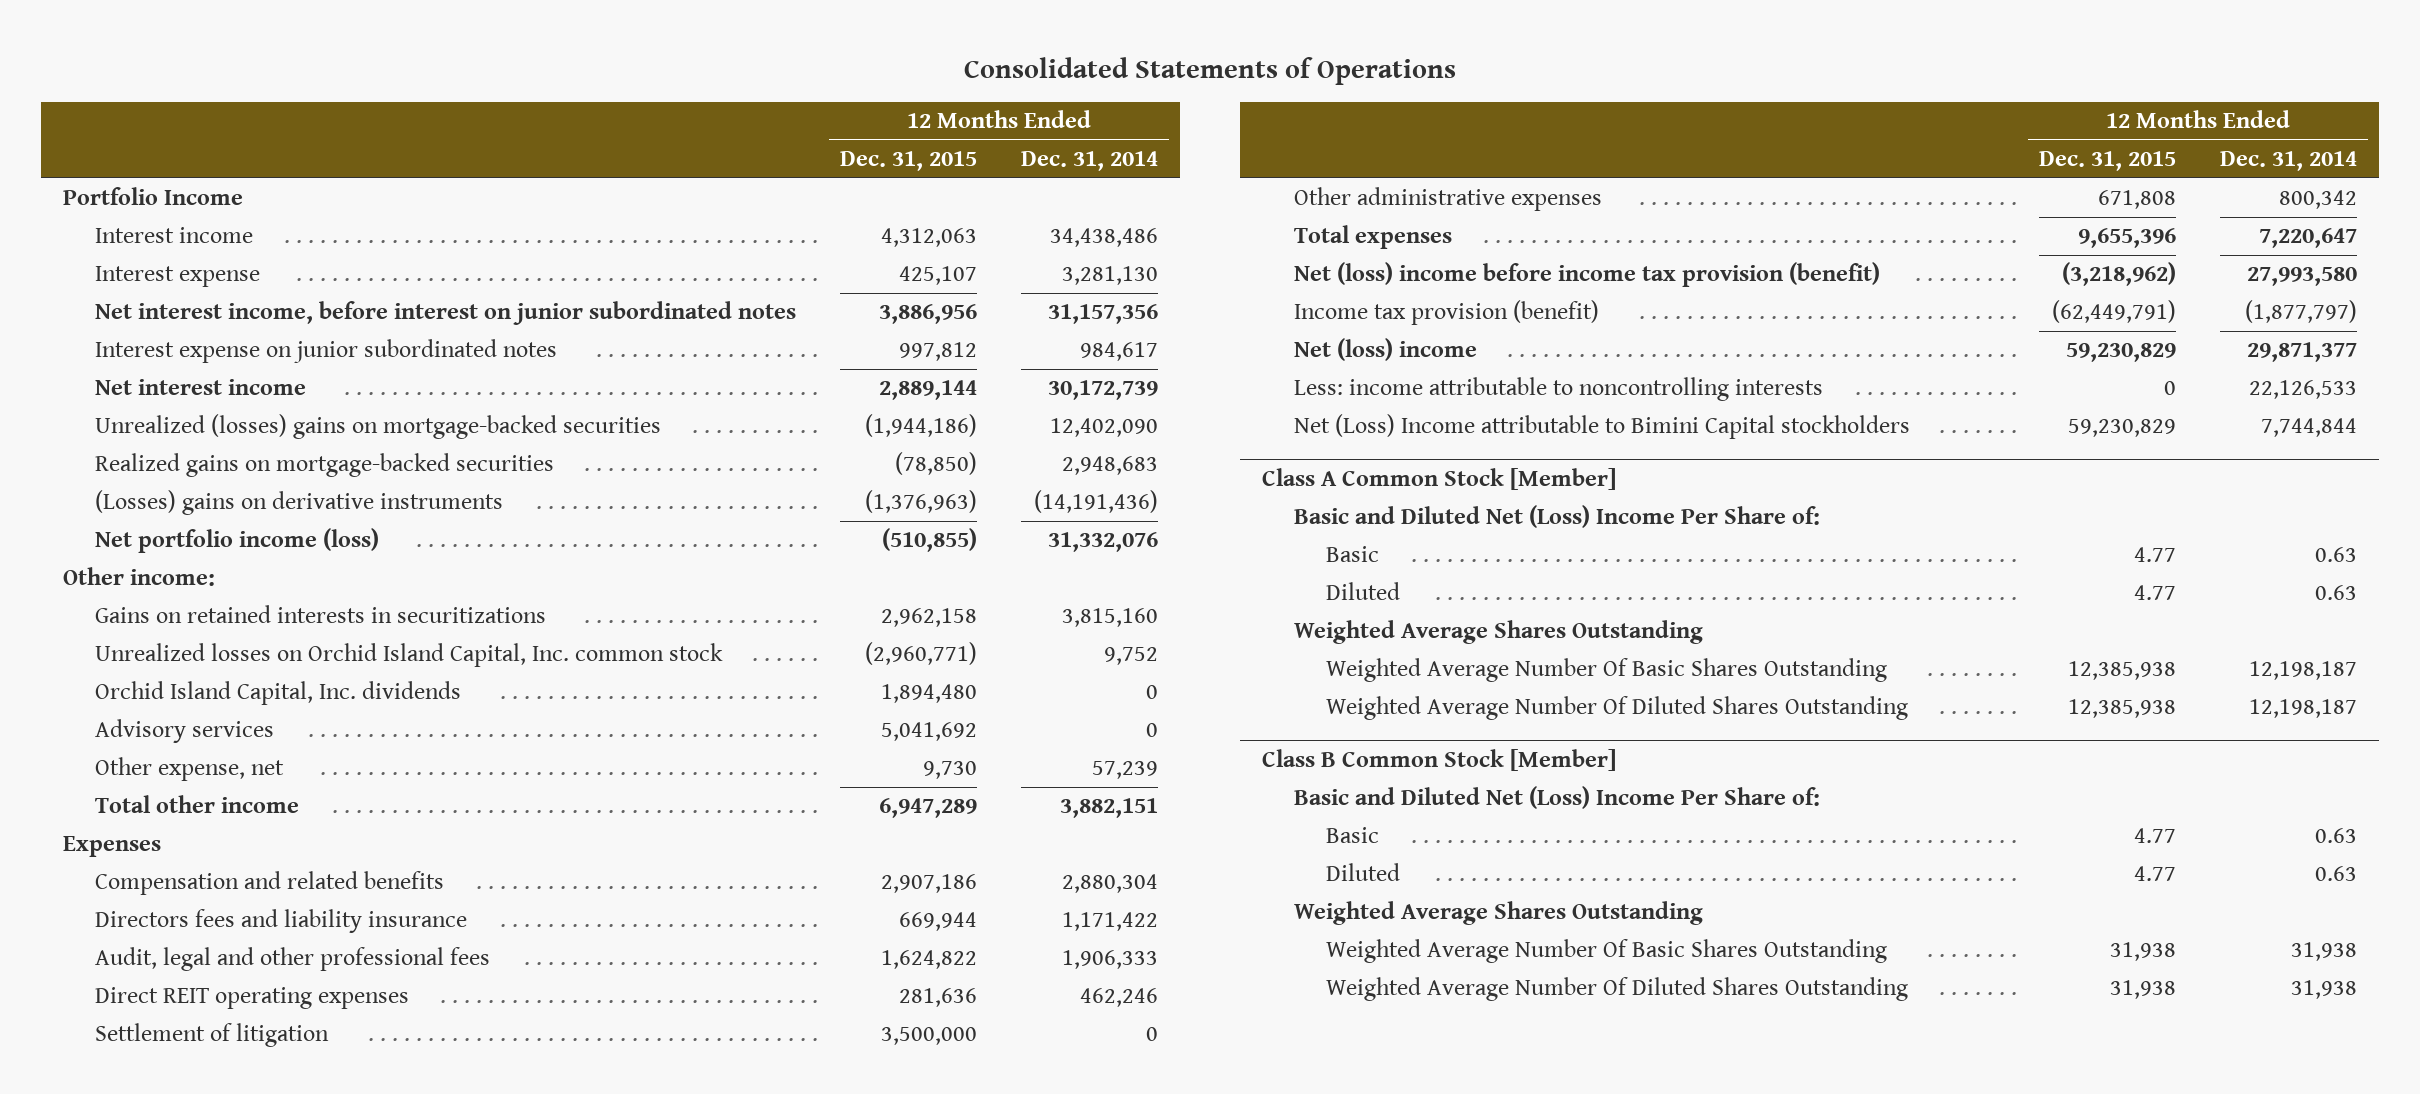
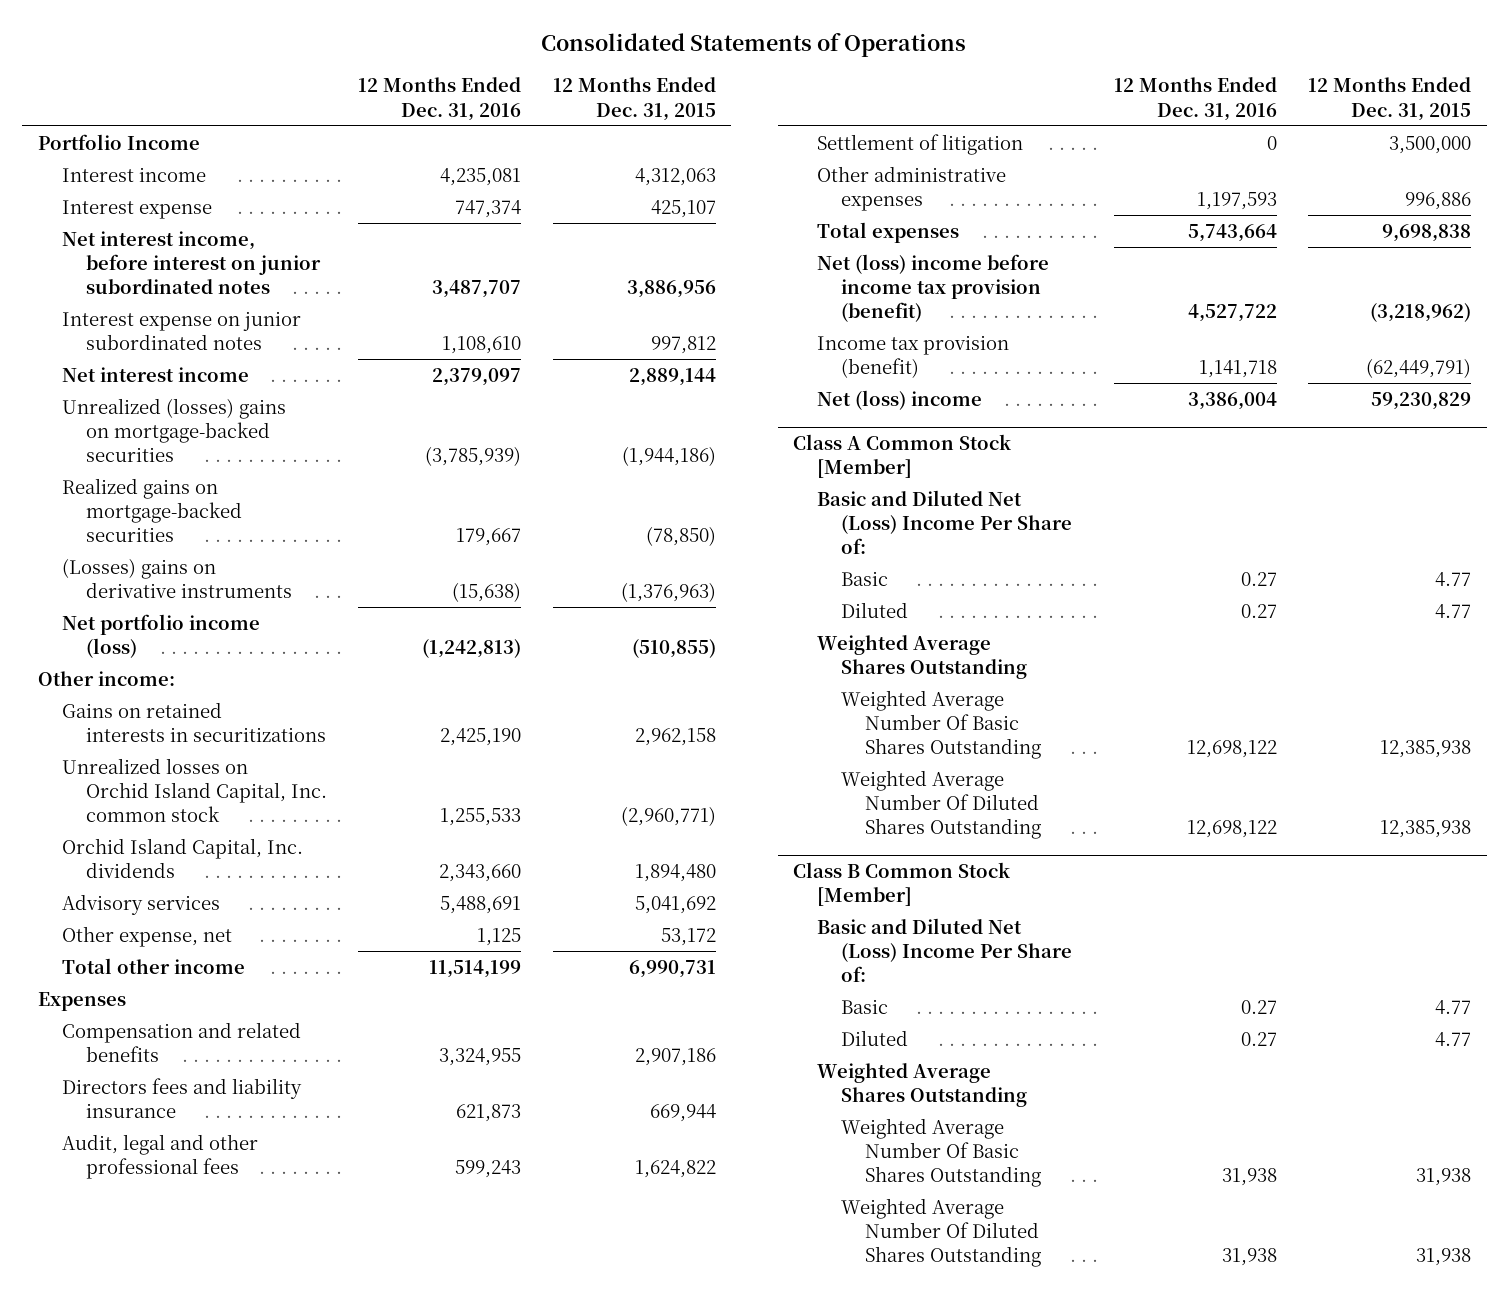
[1021,151,1159,172] Dec. 31, 2014 -> none
none -> [358,77,522,121] 12 Months Ended Dec. 31, 2016
[923,761,978,780] 9,730 -> [660,927,716,946] 53,172
[879,798,978,819] 6,947,289 -> [628,959,716,978] 6,990,731
[95,987,410,1010] Direct REIT operating expenses -> none
[2098,190,2177,210] 671,808 -> [1404,192,1471,211] 996,886
[2078,228,2177,249] 9,655,396 -> [1381,223,1471,242] 9,698,838
[1293,377,1823,402] Less: income attributable to noncontrolling interests -> none
[1293,414,1910,440] Net (Loss) Income attributable to Bimini Capital stockholders -> none

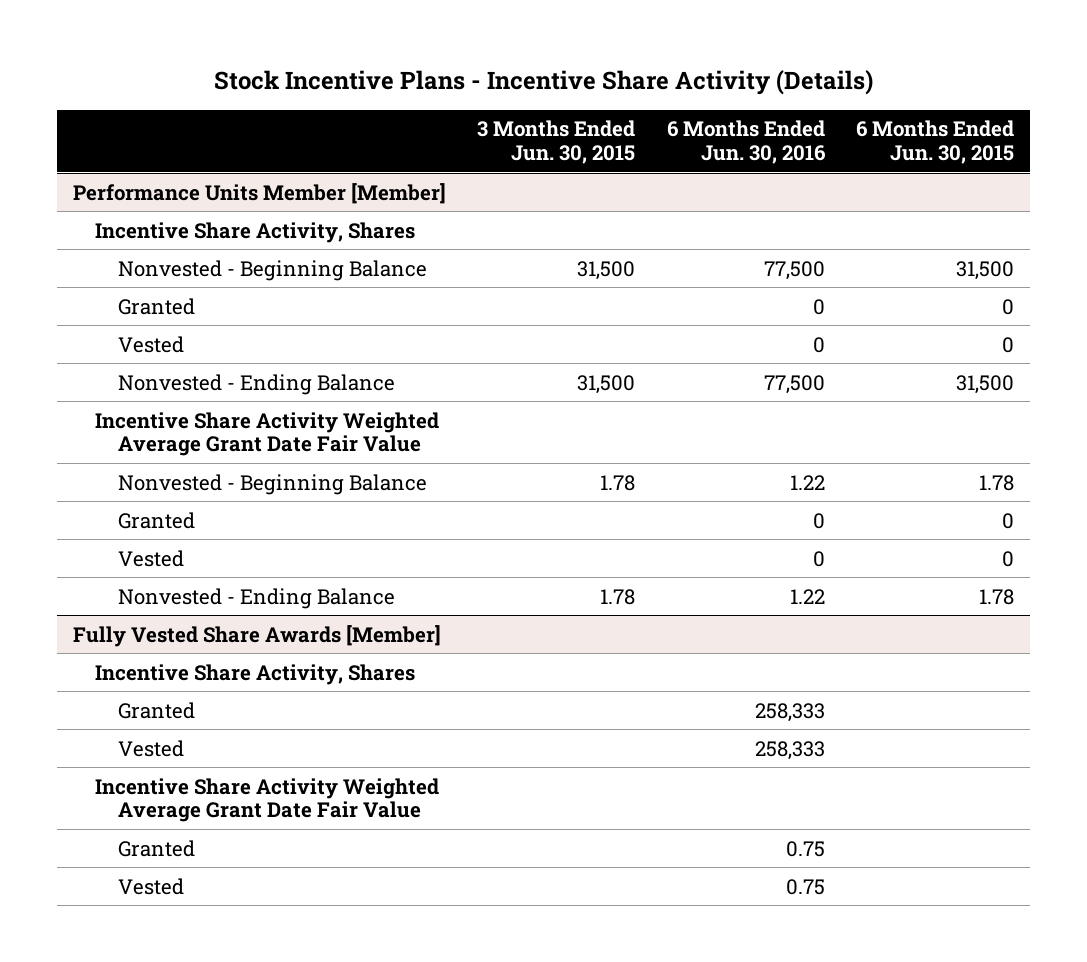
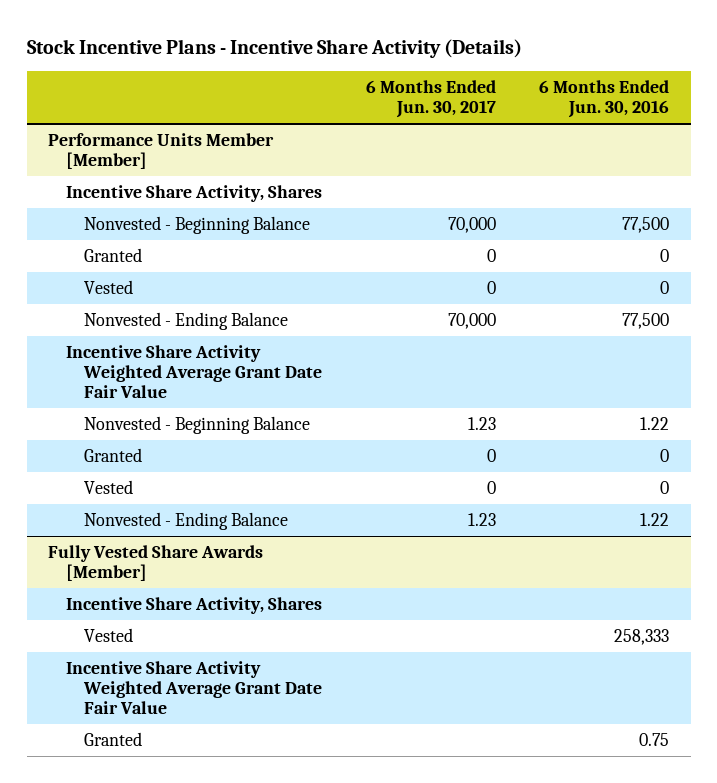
[477,120,636,165] 3 Months Ended Jun. 30, 2015 -> none
[856,120,1015,165] 6 Months Ended Jun. 30, 2015 -> none
none -> [365,80,496,119] 6 Months Ended Jun. 30, 2017
[117,701,195,719] Granted -> none
[117,877,184,895] Vested -> none

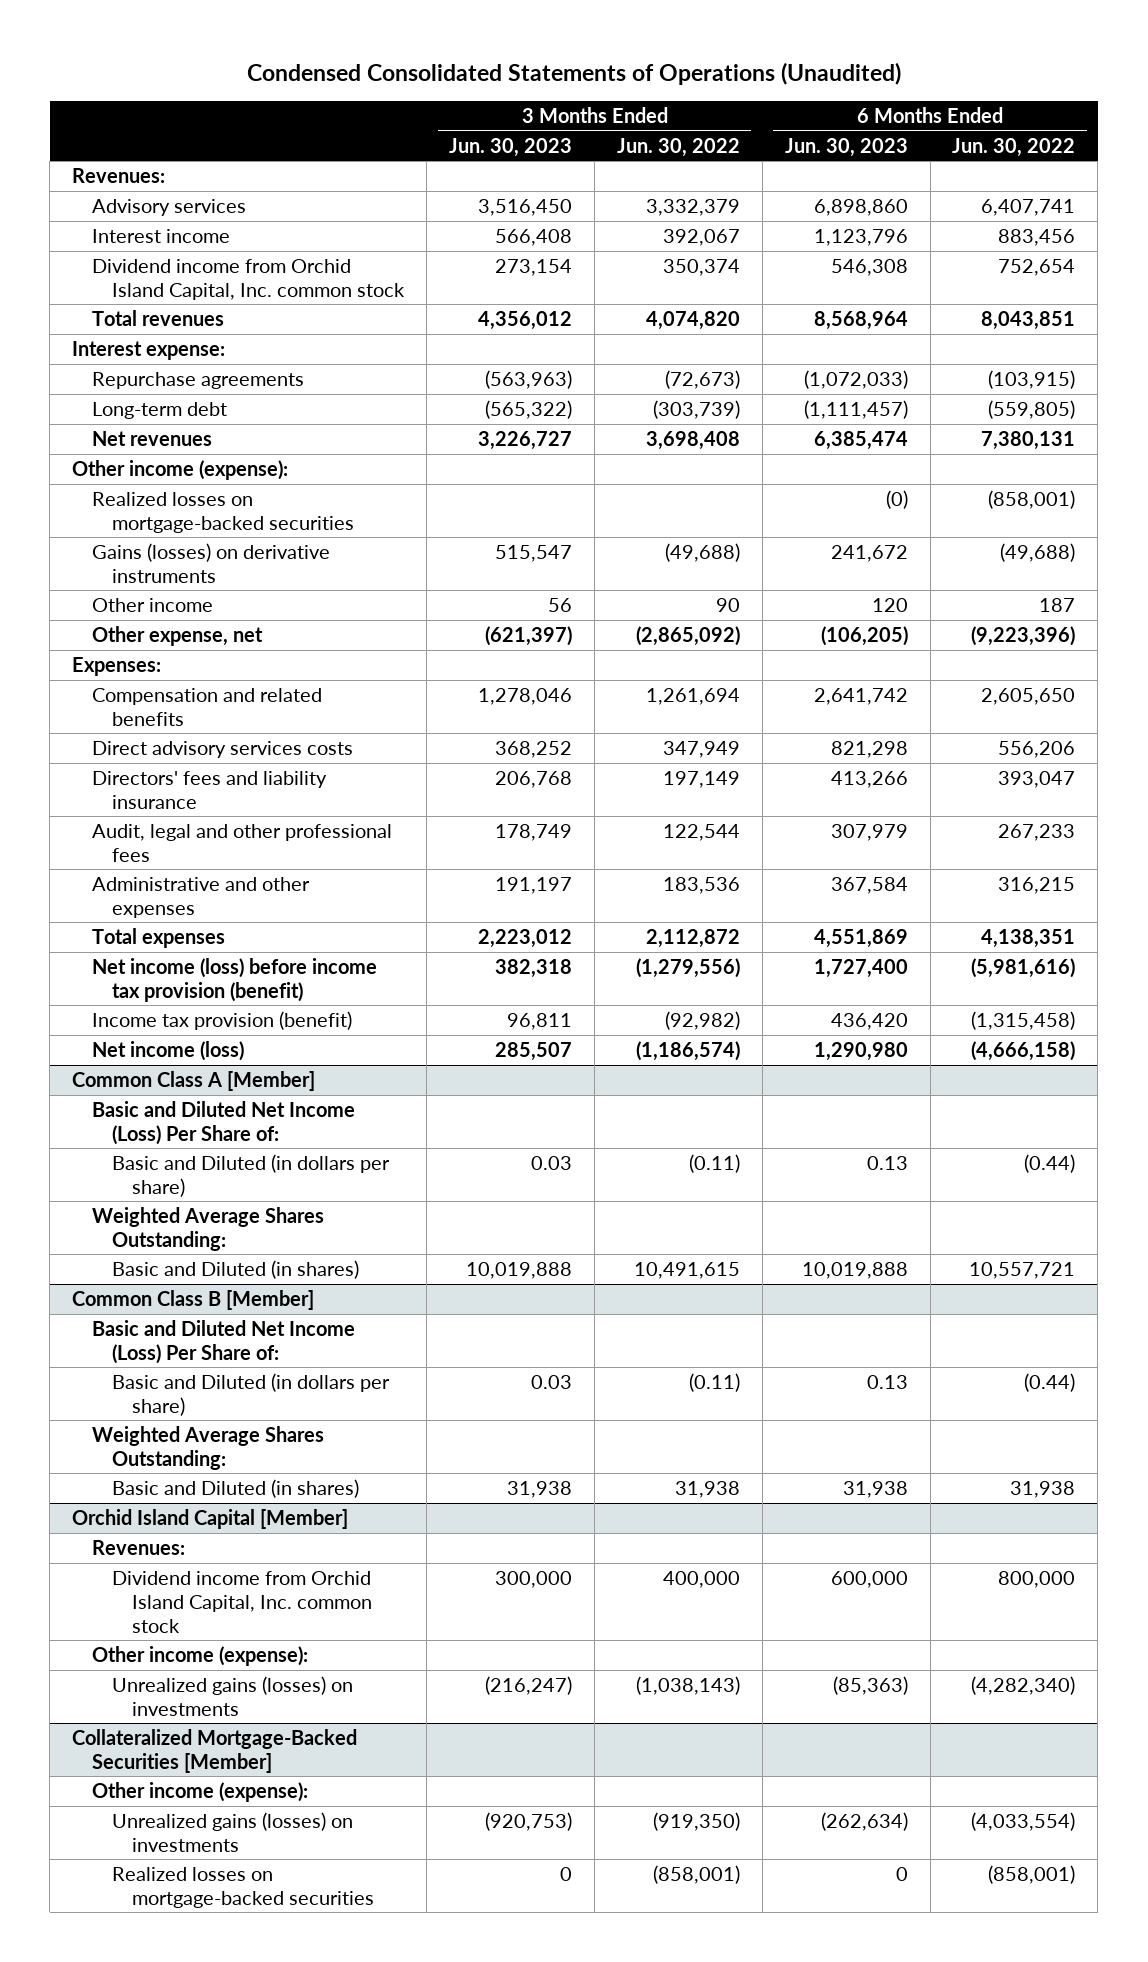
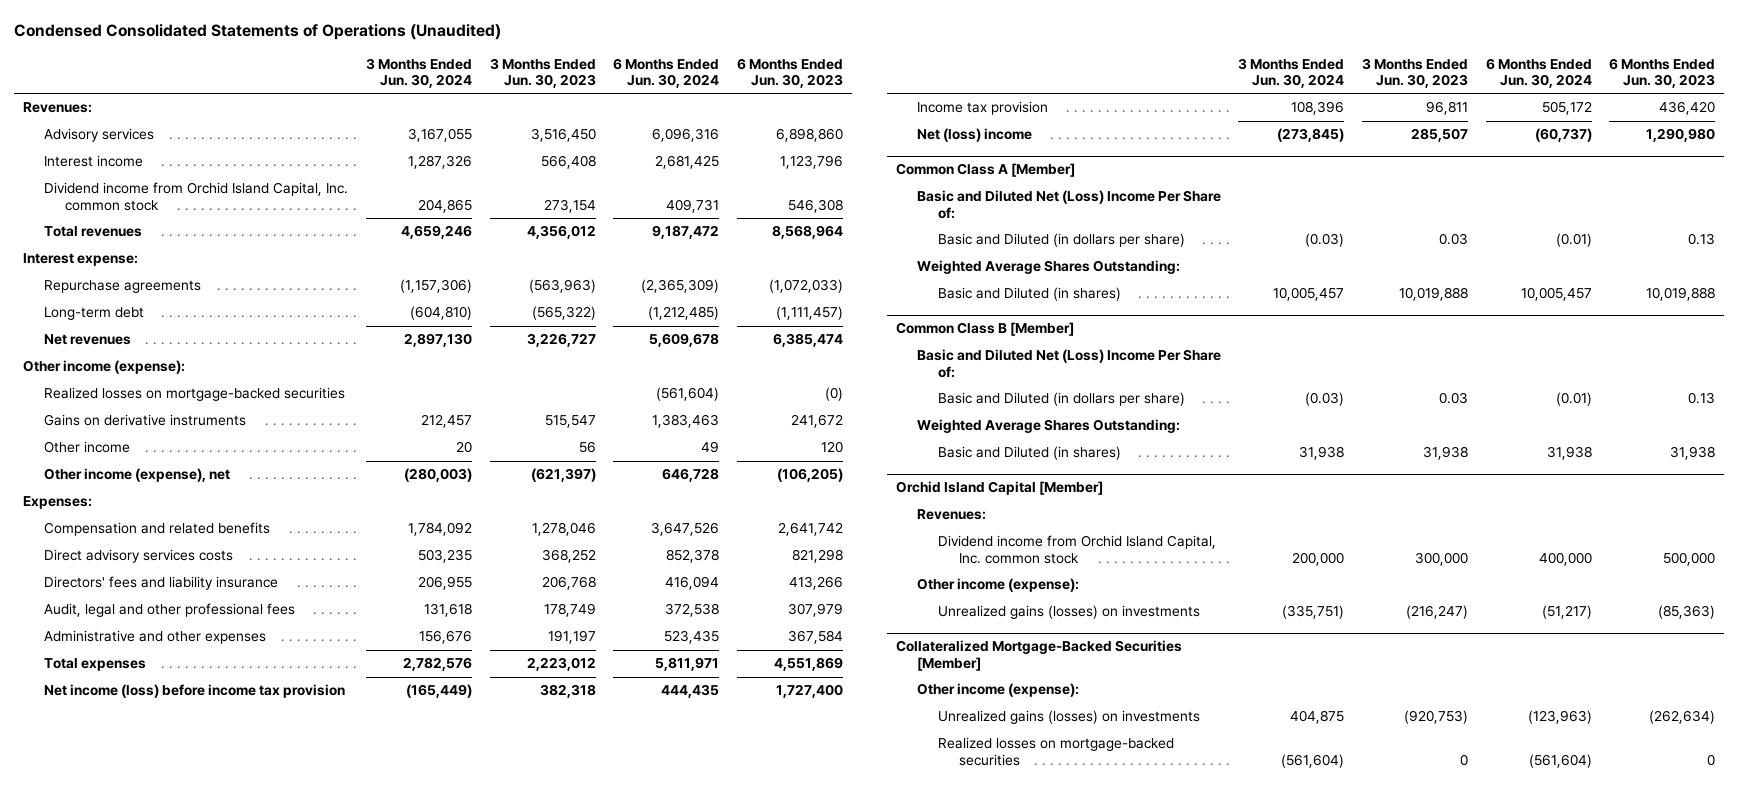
[616,137,740,157] Jun. 30, 2022 -> none
[952,137,1076,157] Jun. 30, 2022 -> none
none -> [366,57,473,88] 3 Months Ended Jun. 30, 2024
none -> [613,57,720,88] 6 Months Ended Jun. 30, 2024
[92,542,331,583] Gains (losses) on derivative instruments -> [44,414,247,427] Gains on derivative instruments
[92,625,264,646] Other expense, net -> [44,468,231,483] Other income (expense), net
[92,957,378,1002] Net income (loss) before income tax provision (benefit) -> [44,684,346,699] Net income (loss) before income tax provision
[92,1010,353,1030] Income tax provision (benefit) -> [916,101,1048,116] Income tax provision
[92,1040,245,1061] Net income (loss) -> [916,128,1032,143] Net (loss) income
[92,1100,356,1145] Basic and Diluted Net Income (Loss) Per Share of: -> [916,190,1221,219] Basic and Diluted Net (Loss) Income Per Share of:
[92,1319,356,1364] Basic and Diluted Net Income (Loss) Per Share of: -> [916,349,1221,378] Basic and Diluted Net (Loss) Income Per Share of:
[830,1570,908,1588] 600,000 -> [1663,551,1716,566] 500,000

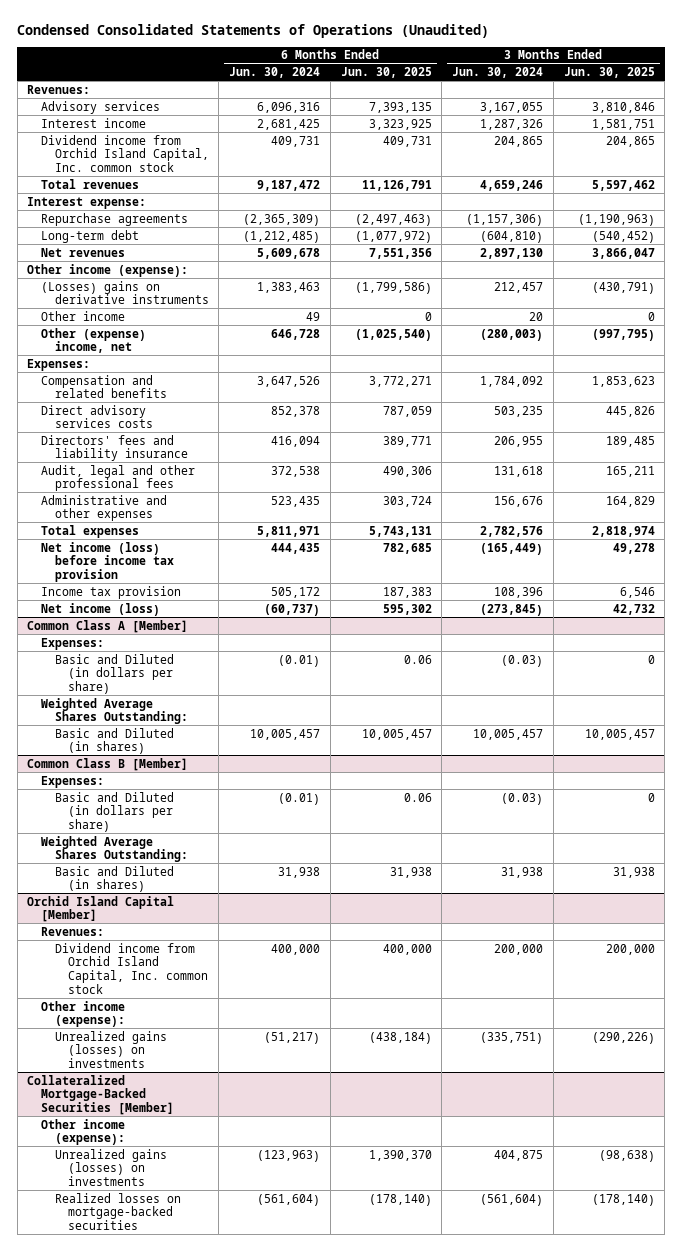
[489,57,596,88] 3 Months Ended Jun. 30, 2023 -> none
[737,57,844,88] 6 Months Ended Jun. 30, 2023 -> none
none -> [340,67,432,79] Jun. 30, 2025
none -> [563,67,655,79] Jun. 30, 2025
[44,387,346,402] Realized losses on mortgage-backed securities -> none
[44,414,247,427] Gains on derivative instruments -> [41,280,209,305] (Losses) gains on derivative instruments
[44,468,231,483] Other income (expense), net -> [41,327,147,354] Other (expense) income, net
[916,128,1032,143] Net (loss) income -> [41,602,161,616] Net income (loss)
[916,190,1221,219] Basic and Diluted Net (Loss) Income Per Share of: -> none
none -> [41,637,105,650] Expenses:
[916,349,1221,378] Basic and Diluted Net (Loss) Income Per Share of: -> none
none -> [41,775,105,788] Expenses:

